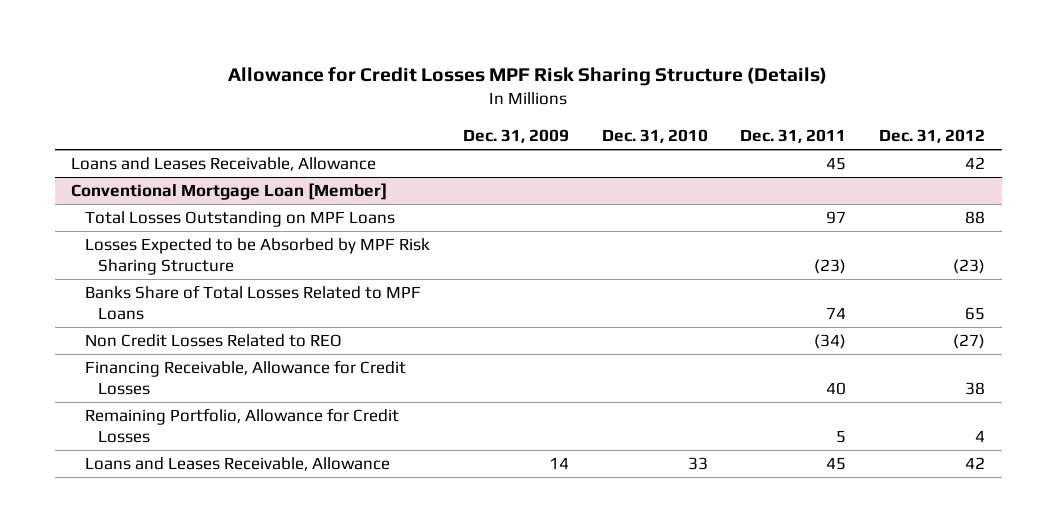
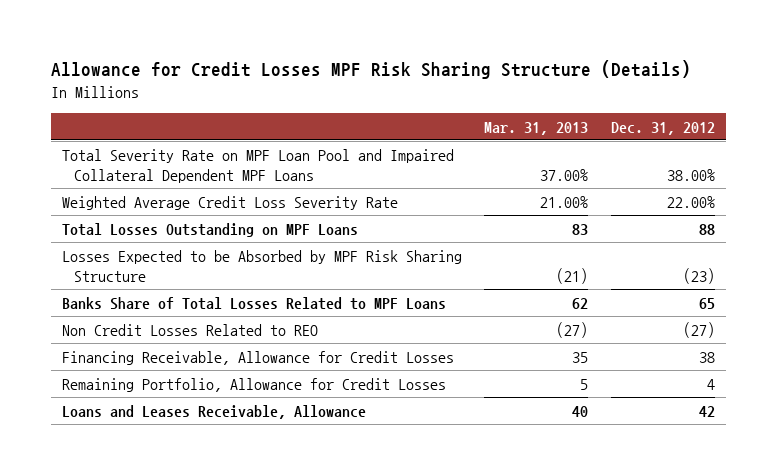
[462,128,569,143] Dec. 31, 2009 -> none
[601,128,708,143] Dec. 31, 2010 -> none
[740,128,847,143] Dec. 31, 2011 -> none
none -> [484,121,589,135] Mar. 31, 2013
[71,157,377,172] Loans and Leases Receivable, Allowance -> none
[71,183,388,201] Conventional Mortgage Loan [Member] -> none
none -> [61,148,454,183] Total Severity Rate on MPF Loan Pool and Impaired Collateral Dependent MPF Loans
none -> [61,195,398,210] Weighted Average Credit Loss Severity Rate

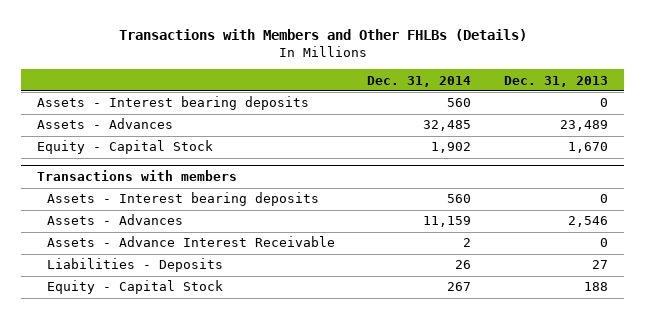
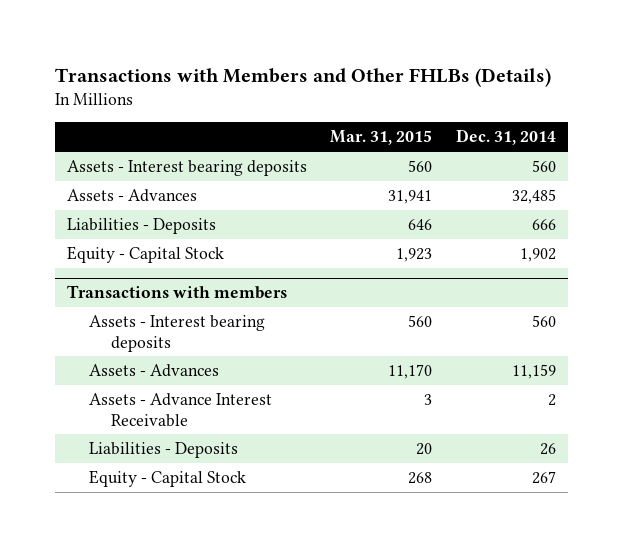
[503,75,608,87] Dec. 31, 2013 -> none
none -> [330,130,433,146] Mar. 31, 2015
none -> [66,217,216,234] Liabilities - Deposits

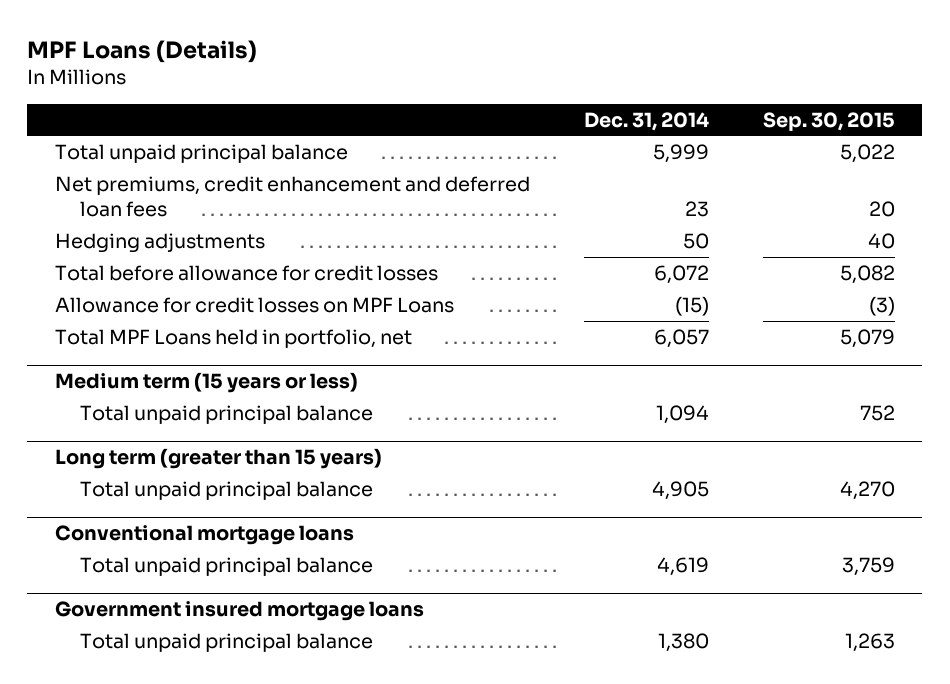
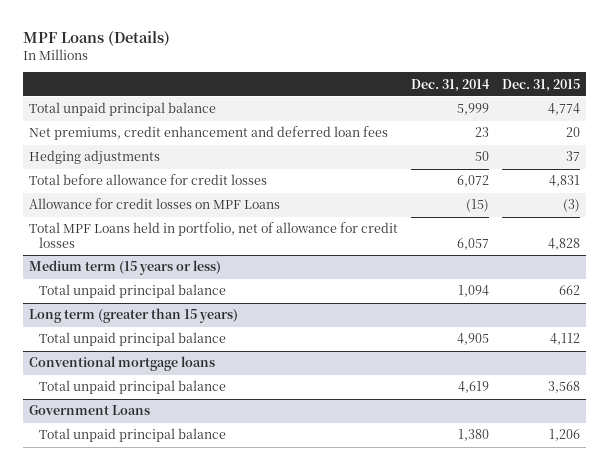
[763,111,896,131] Sep. 30, 2015 -> none
none -> [501,78,580,92] Dec. 31, 2015
[54,329,412,349] Total MPF Loans held in portfolio, net -> [29,222,399,249] Total MPF Loans held in portfolio, net of allowance for credit losses
[54,601,424,622] Government insured mortgage loans -> [29,405,151,416] Government Loans

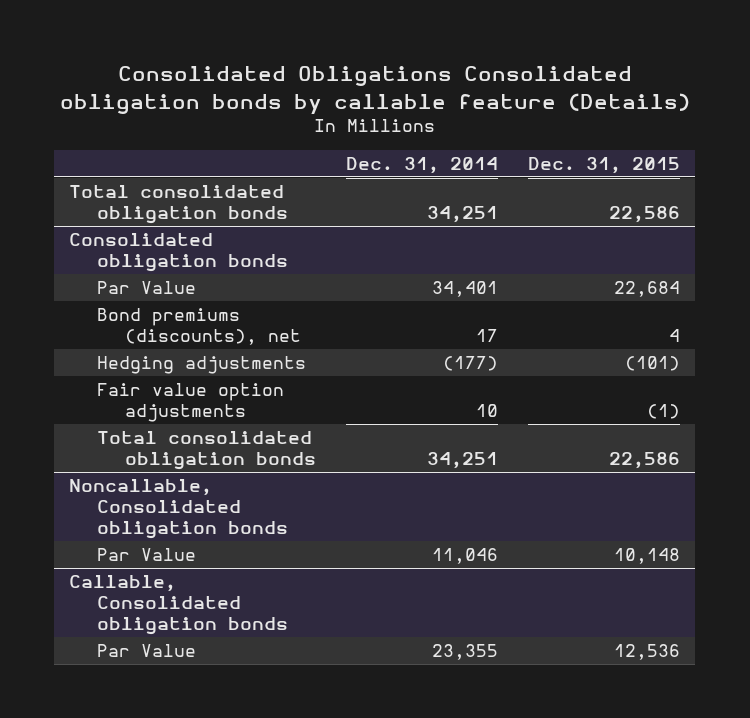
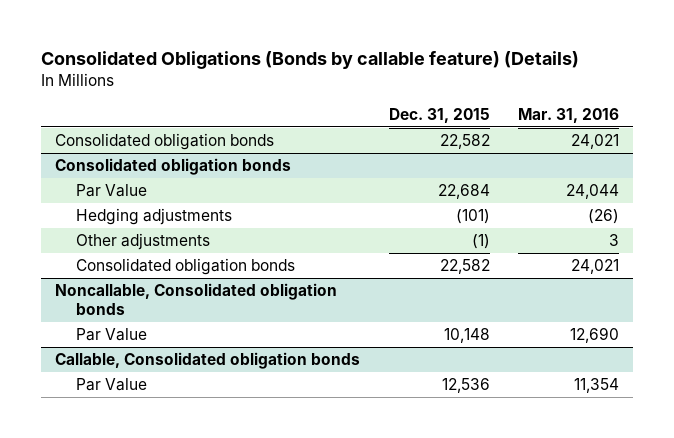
[59,66,690,115] Consolidated Obligations Consolidated obligation bonds by callable feature (Details) -> [41,51,580,70] Consolidated Obligations (Bonds by callable feature) (Details)
[346,156,499,174] Dec. 31, 2014 -> none
none -> [517,107,619,123] Mar. 31, 2016
[69,185,289,225] Total consolidated obligation bonds -> [55,133,275,151] Consolidated obligation bonds
[609,206,681,224] 22,586 -> [439,134,490,150] 22,582
[97,308,302,346] Bond premiums (discounts), net -> none
[97,383,285,423] Fair value option adjustments -> none
none -> [76,233,211,251] Other adjustments
[97,431,317,471] Total consolidated obligation bonds -> [76,258,296,276] Consolidated obligation bonds
[609,452,681,470] 22,586 -> [439,259,490,275] 22,582

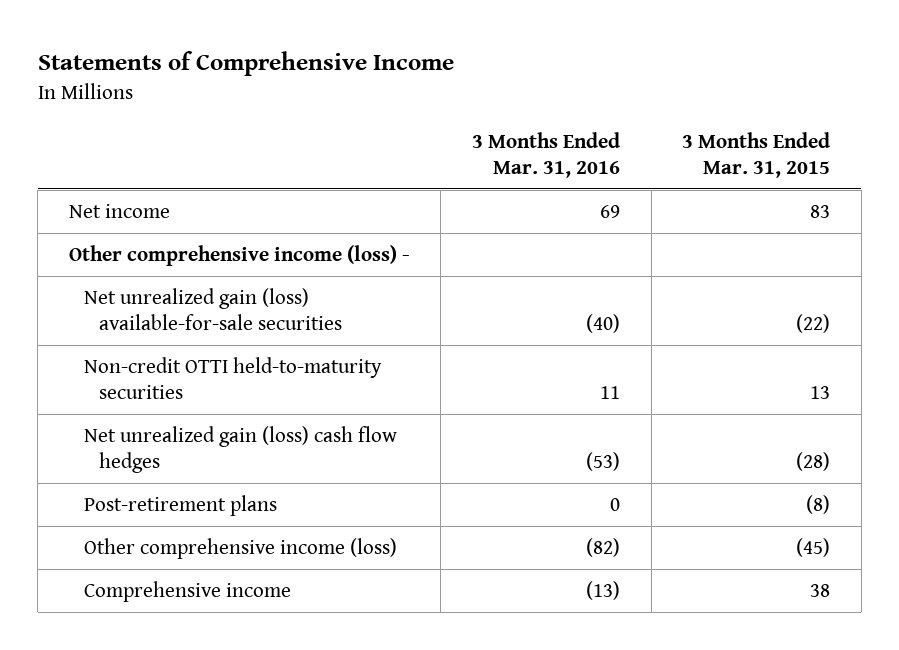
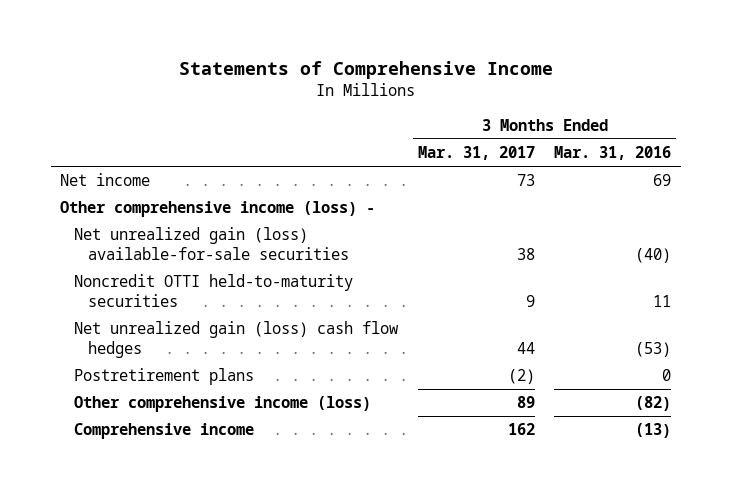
[682,131,831,179] 3 Months Ended Mar. 31, 2015 -> none
none -> [417,146,535,161] Mar. 31, 2017
[83,356,382,400] Non-credit OTTI held-to-maturity securities -> [74,274,354,308] Noncredit OTTI held-to-maturity securities
[83,494,277,516] Post-retirement plans -> [74,368,255,386] Postretirement plans

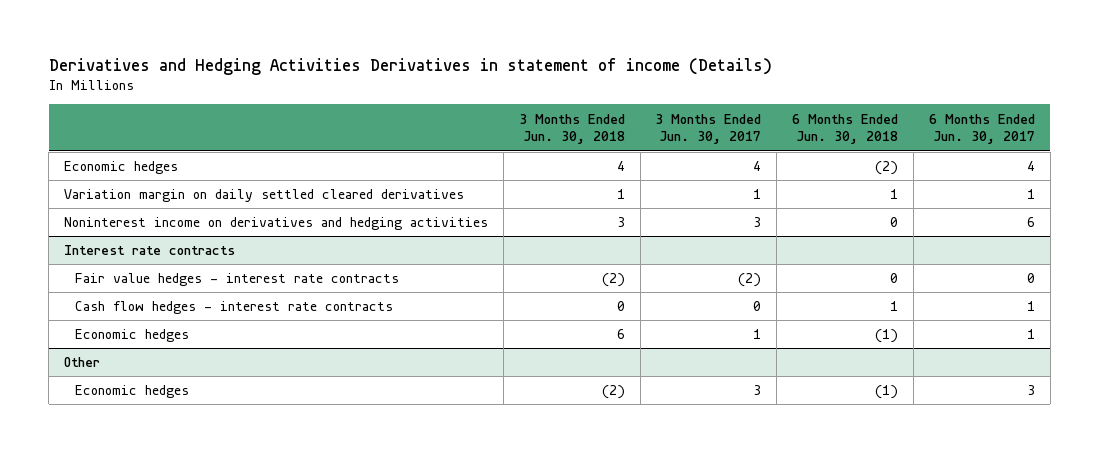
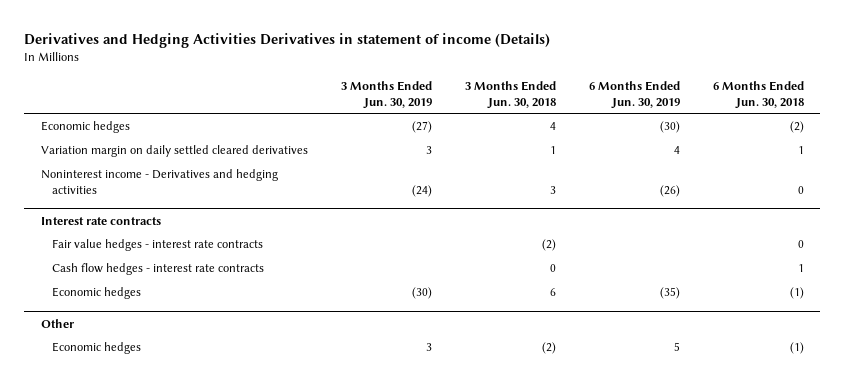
[655,113,762,145] 3 Months Ended Jun. 30, 2017 -> none
[928,113,1035,145] 6 Months Ended Jun. 30, 2017 -> none
none -> [340,80,432,109] 3 Months Ended Jun. 30, 2019
none -> [588,80,680,109] 6 Months Ended Jun. 30, 2019
[64,217,489,231] Noninterest income on derivatives and hedging activities -> [40,168,278,194] Noninterest income - Derivatives and hedging activities

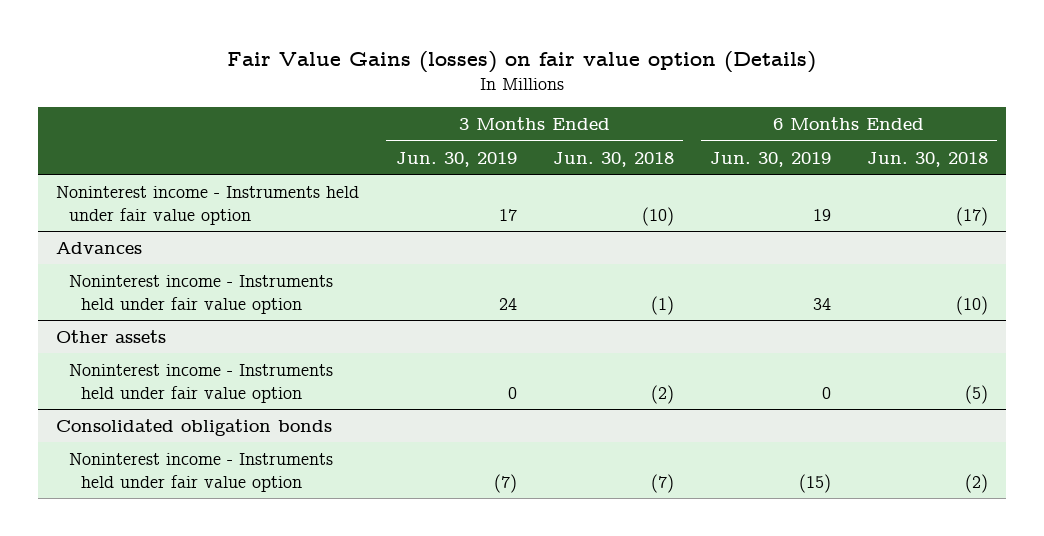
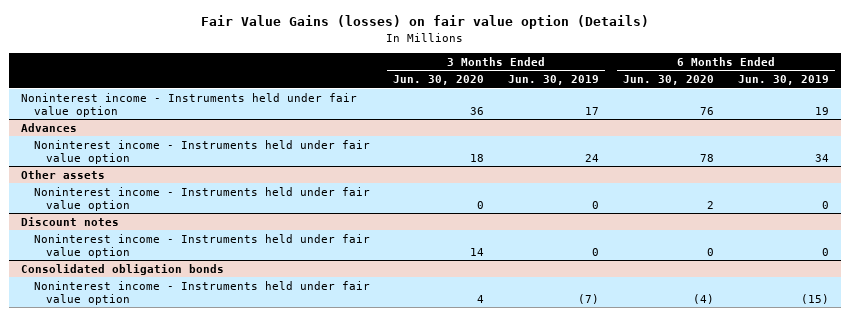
[552,151,674,167] Jun. 30, 2018 -> none
[866,151,988,167] Jun. 30, 2018 -> none
none -> [393,74,485,85] Jun. 30, 2020
none -> [622,74,714,85] Jun. 30, 2020
none -> [20,216,119,226] Discount notes
none -> [33,233,370,258] Noninterest income - Instruments held under fair value option

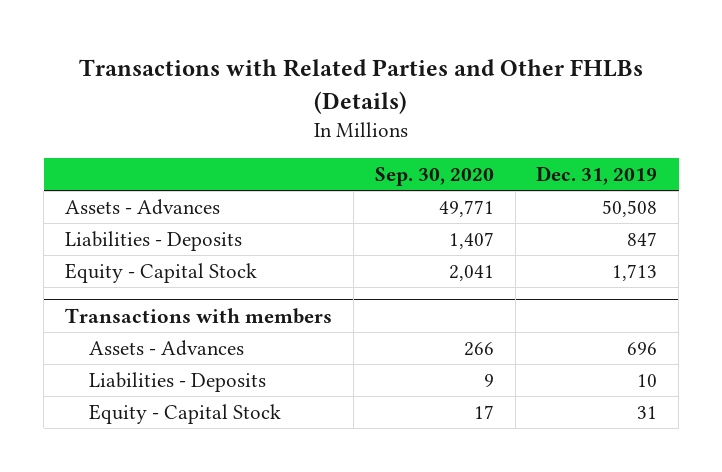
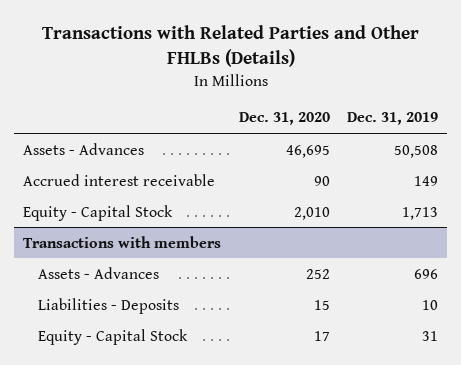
[374,166,494,186] Sep. 30, 2020 -> none
none -> [238,112,330,126] Dec. 31, 2020
[64,230,242,251] Liabilities - Deposits -> none
none -> [23,173,216,186] Accrued interest receivable

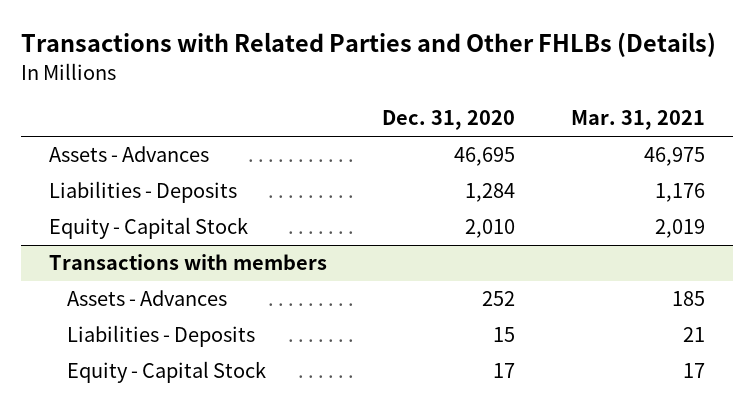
[347,112,439,126] Dec. 31, 2019 -> none
none -> [570,110,705,131] Mar. 31, 2021
[23,173,216,186] Accrued interest receivable -> none
none -> [48,181,237,204] Liabilities - Deposits

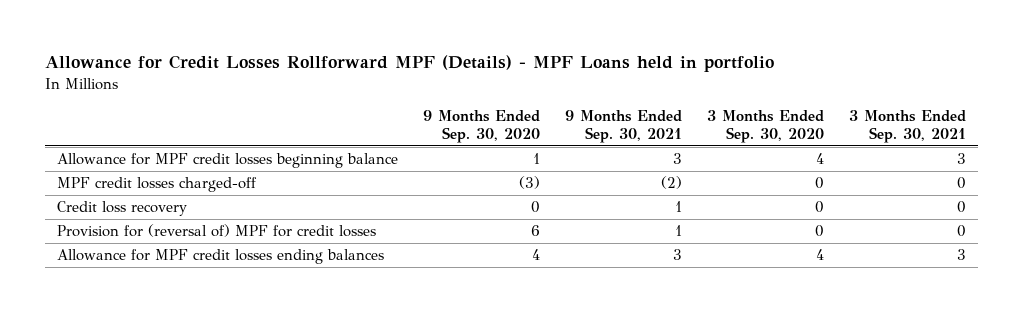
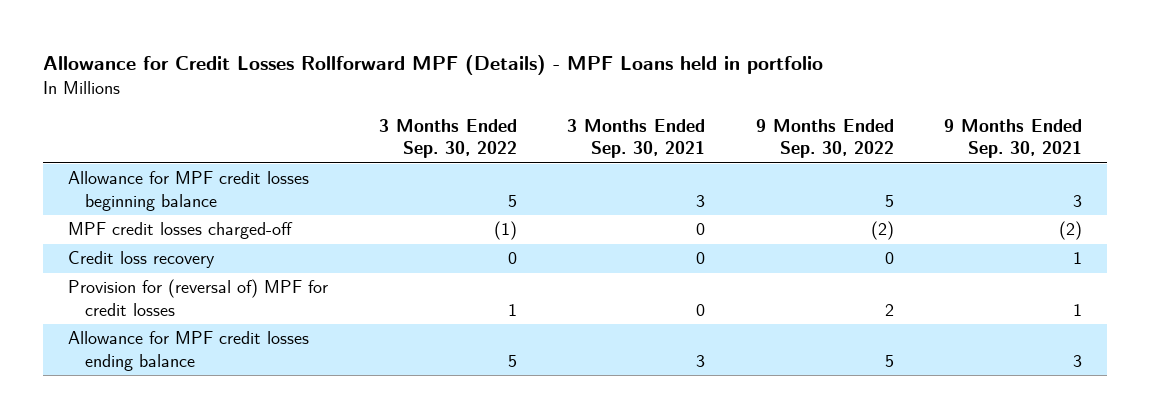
[423,110,541,143] 9 Months Ended Sep. 30, 2020 -> none
[706,110,824,143] 3 Months Ended Sep. 30, 2020 -> none
none -> [378,118,517,159] 3 Months Ended Sep. 30, 2022
none -> [755,118,894,159] 9 Months Ended Sep. 30, 2022
[57,249,385,265] Allowance for MPF credit losses ending balances -> [67,331,309,372] Allowance for MPF credit losses ending balance

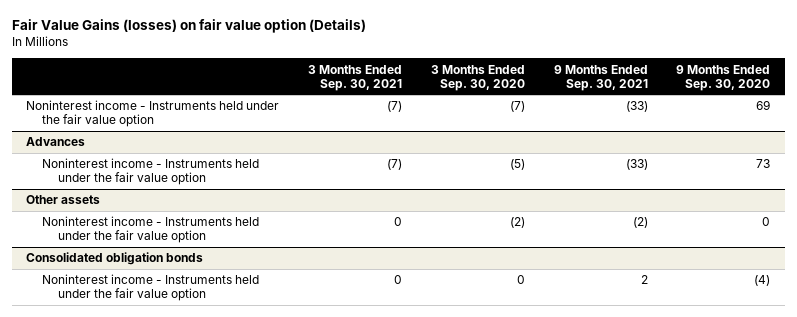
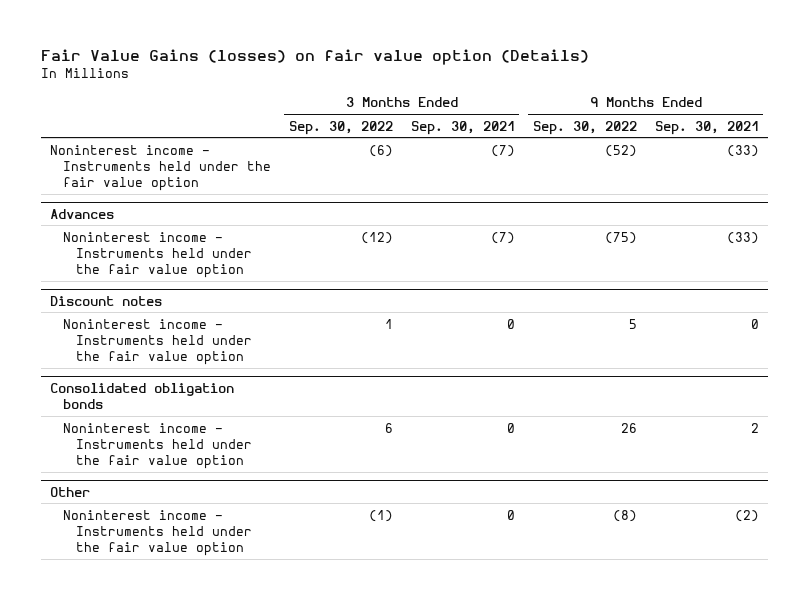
[430,64,525,91] 3 Months Ended Sep. 30, 2020 -> none
[676,64,771,91] 9 Months Ended Sep. 30, 2020 -> none
none -> [288,120,393,135] Sep. 30, 2022
none -> [532,120,637,135] Sep. 30, 2022
[26,195,101,205] Other assets -> none
none -> [50,295,163,306] Discount notes
[632,217,648,229] (2) -> [750,318,759,329] 0
none -> [50,486,91,497] Other
none -> [62,509,252,556] Noninterest income - Instruments held under the fair value option

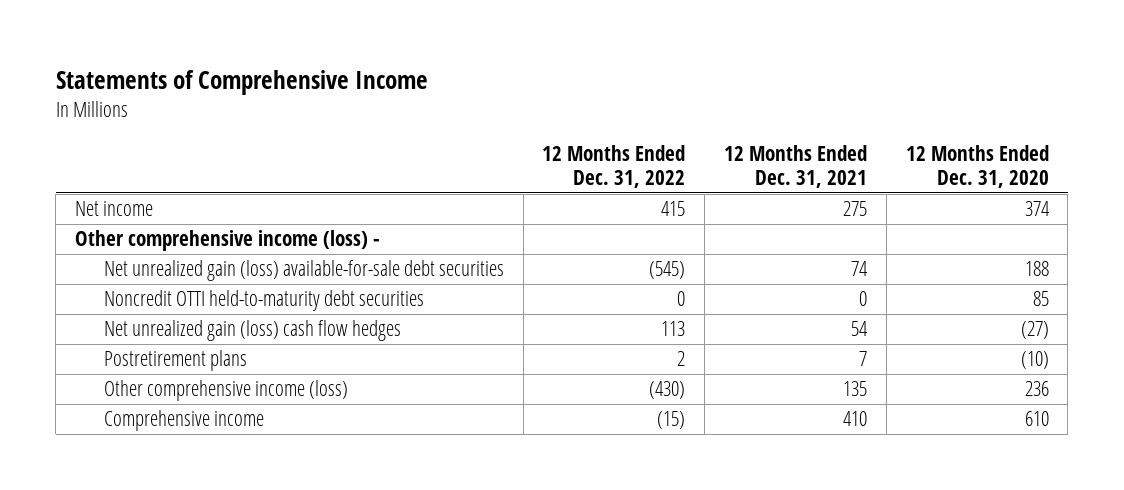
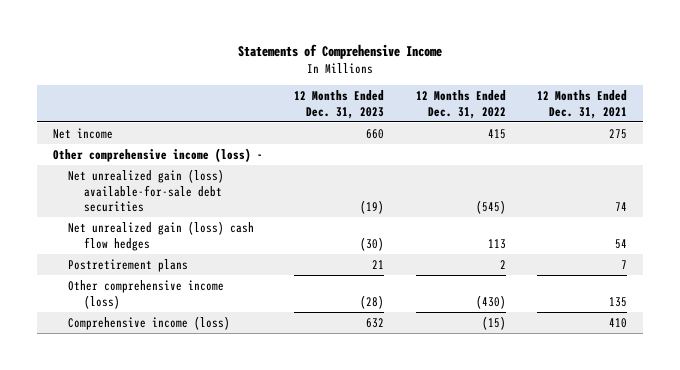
[905,144,1049,189] 12 Months Ended Dec. 31, 2020 -> none
none -> [294,89,385,119] 12 Months Ended Dec. 31, 2023
[103,290,424,312] Noncredit OTTI held-to-maturity debt securities -> none
[103,410,264,432] Comprehensive income -> [68,315,231,330] Comprehensive income (loss)

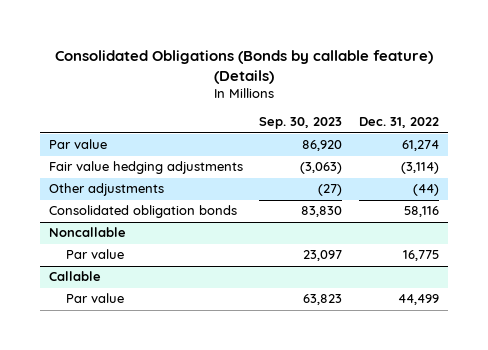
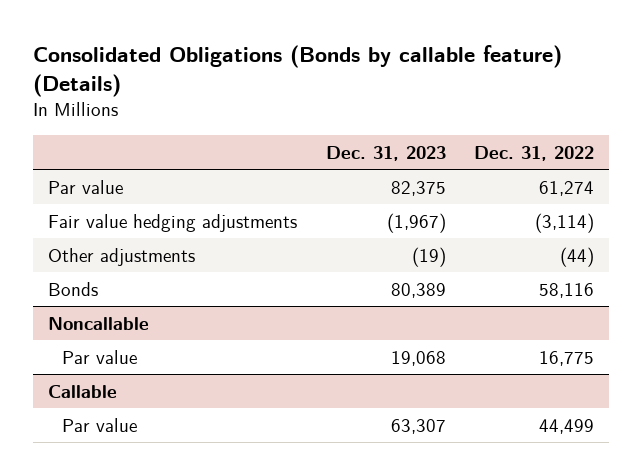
[259,117,343,130] Sep. 30, 2023 -> none
none -> [325,145,446,161] Dec. 31, 2023
[48,205,237,219] Consolidated obligation bonds -> [47,281,98,296] Bonds

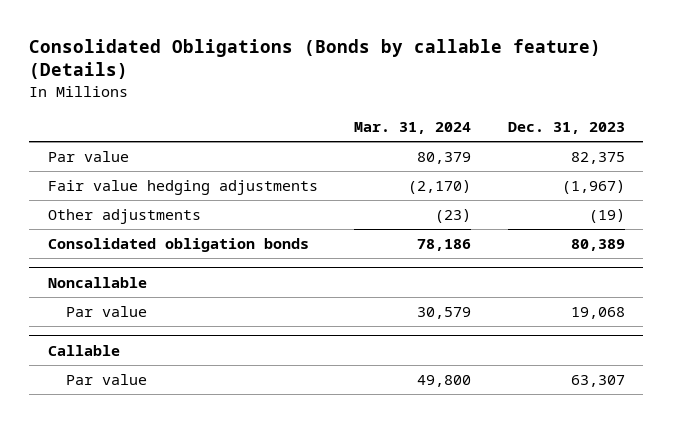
[474,145,595,161] Dec. 31, 2022 -> none
none -> [354,121,472,134] Mar. 31, 2024
[47,281,98,296] Bonds -> [47,238,309,253] Consolidated obligation bonds

